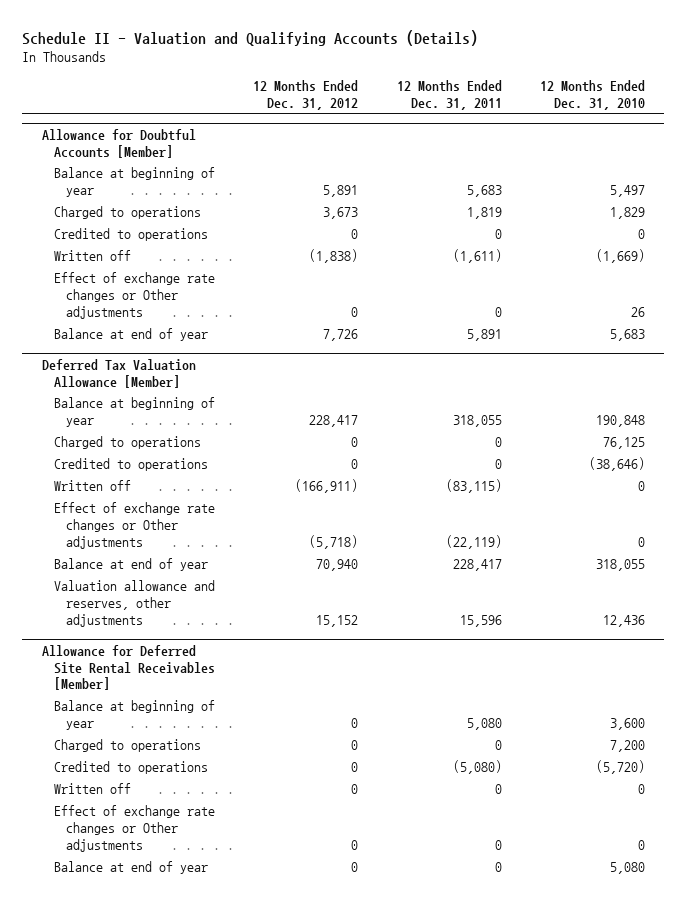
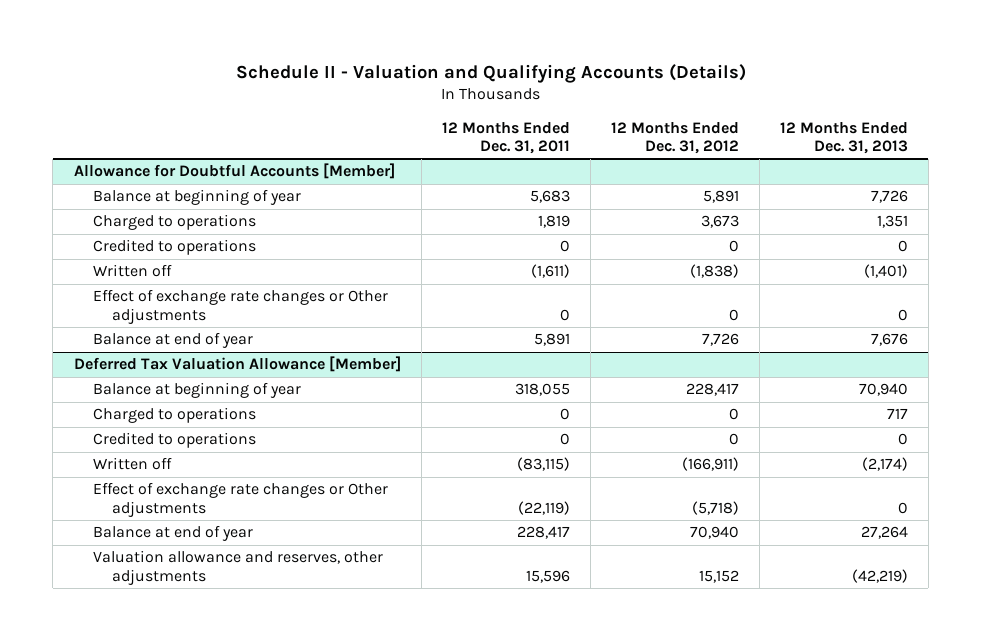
[539,80,645,111] 12 Months Ended Dec. 31, 2010 -> none
none -> [779,121,908,154] 12 Months Ended Dec. 31, 2013
[41,644,215,691] Allowance for Deferred Site Rental Receivables [Member] -> none
[53,700,215,731] Balance at beginning of year -> none
[53,739,201,753] Charged to operations -> none
[53,761,208,775] Credited to operations -> none
[53,783,131,795] Written off -> none
[53,805,215,852] Effect of exchange rate changes or Other adjustments -> none
[53,861,208,875] Balance at end of year -> none

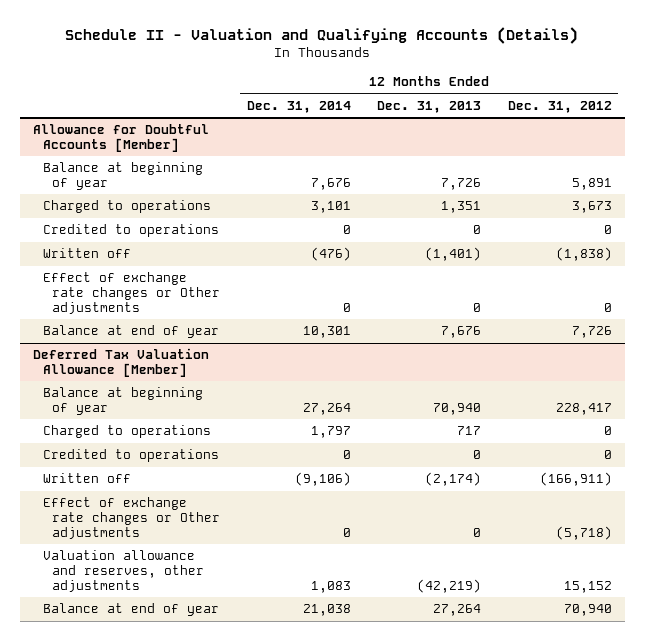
[441,121,570,154] 12 Months Ended Dec. 31, 2011 -> none
none -> [246,100,351,113] Dec. 31, 2014
[92,525,253,542] Balance at end of year -> [42,603,219,617] Balance at end of year

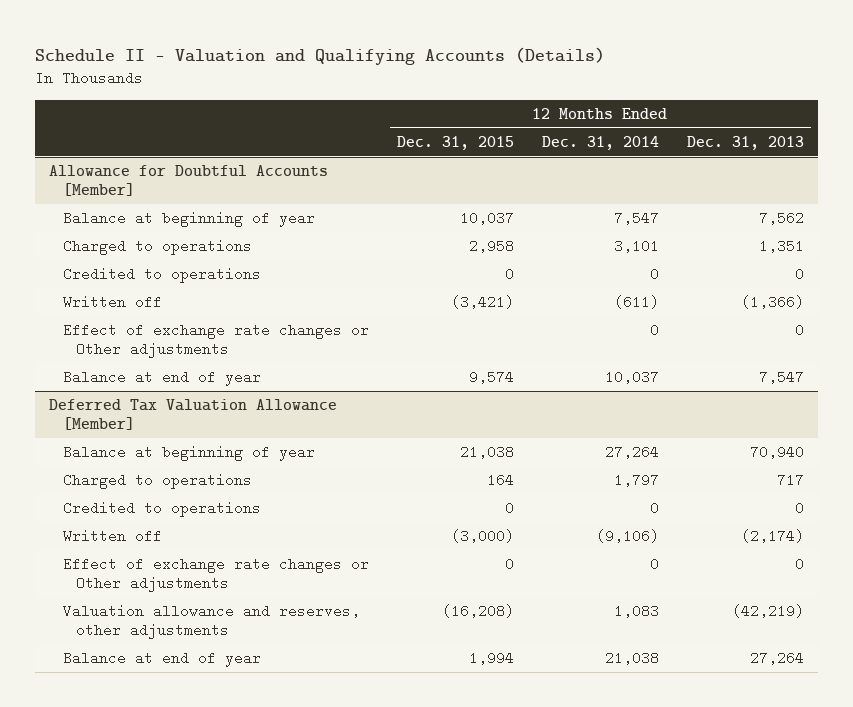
[507,100,612,113] Dec. 31, 2012 -> none
none -> [396,135,514,150] Dec. 31, 2015
[310,178,351,191] 7,676 -> [613,211,659,226] 7,547
[441,178,482,191] 7,726 -> [758,211,804,226] 7,562
[310,247,351,262] (476) -> [613,295,659,310] (611)
[425,247,482,262] (1,401) -> [740,295,804,310] (1,366)
[302,326,351,339] 10,301 -> [604,370,659,385] 10,037
[441,326,482,339] 7,676 -> [758,370,804,385] 7,547

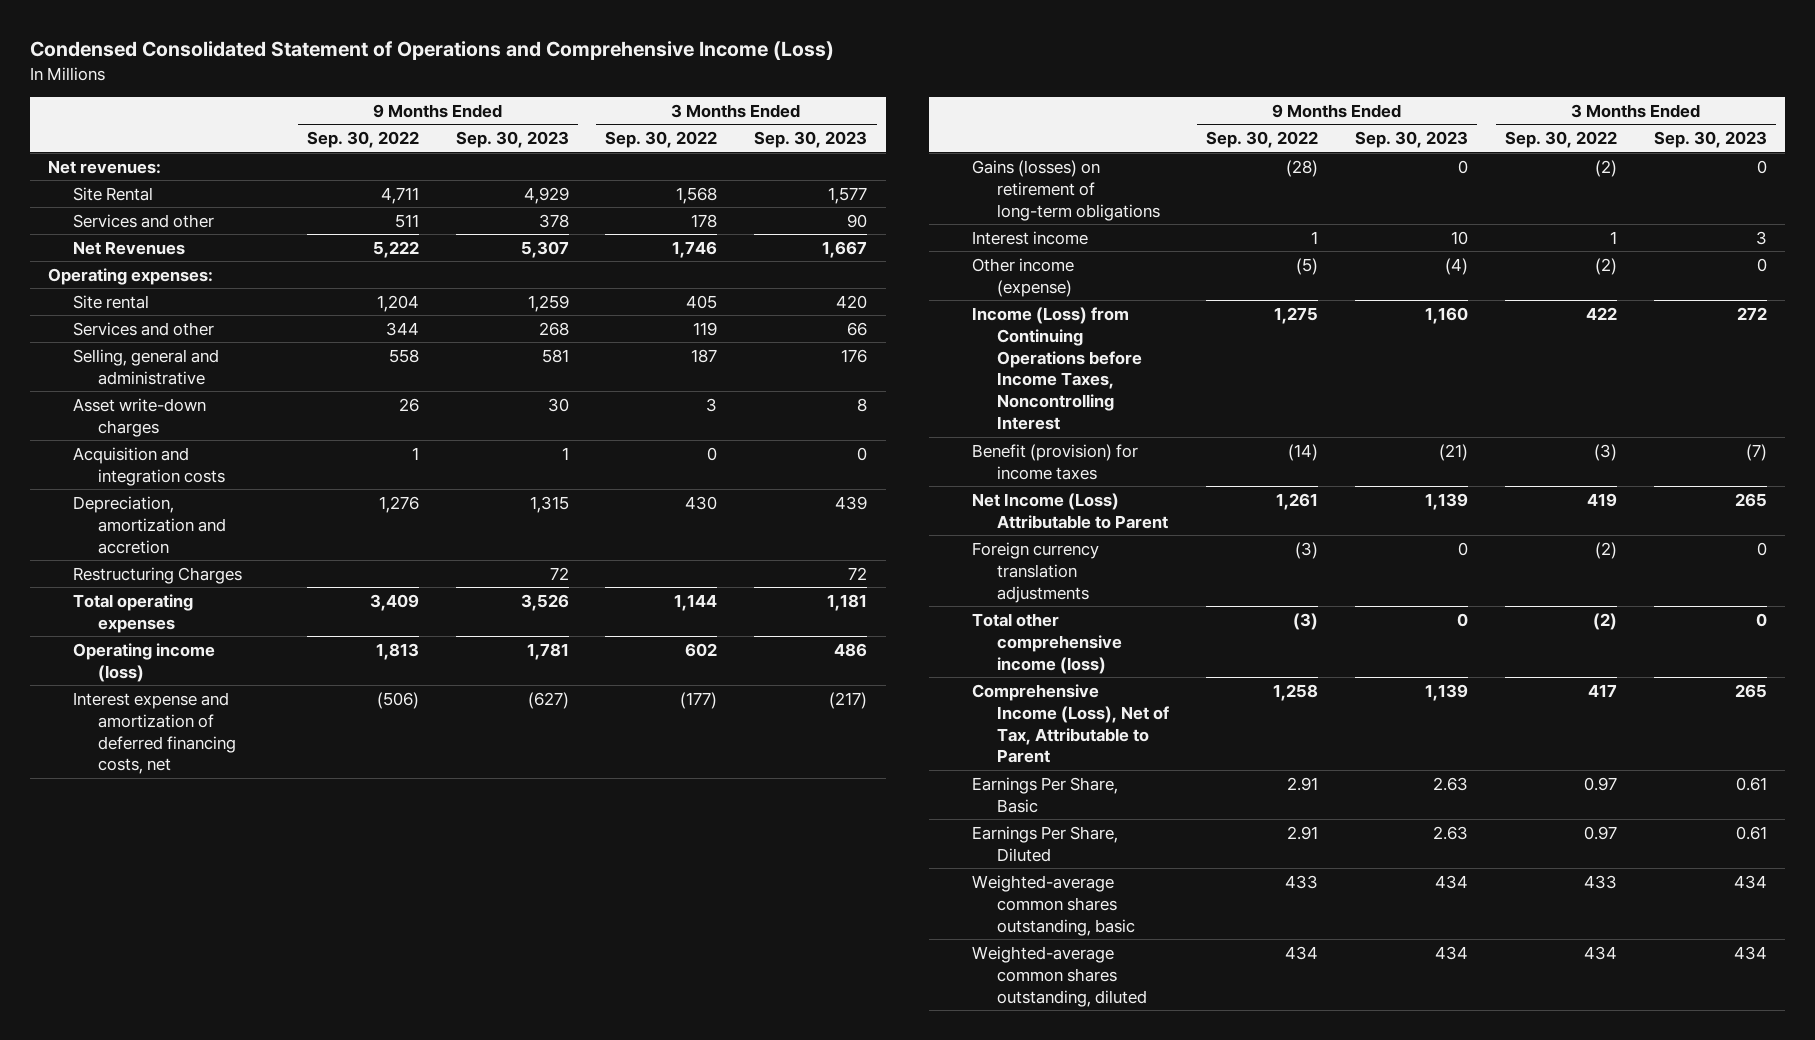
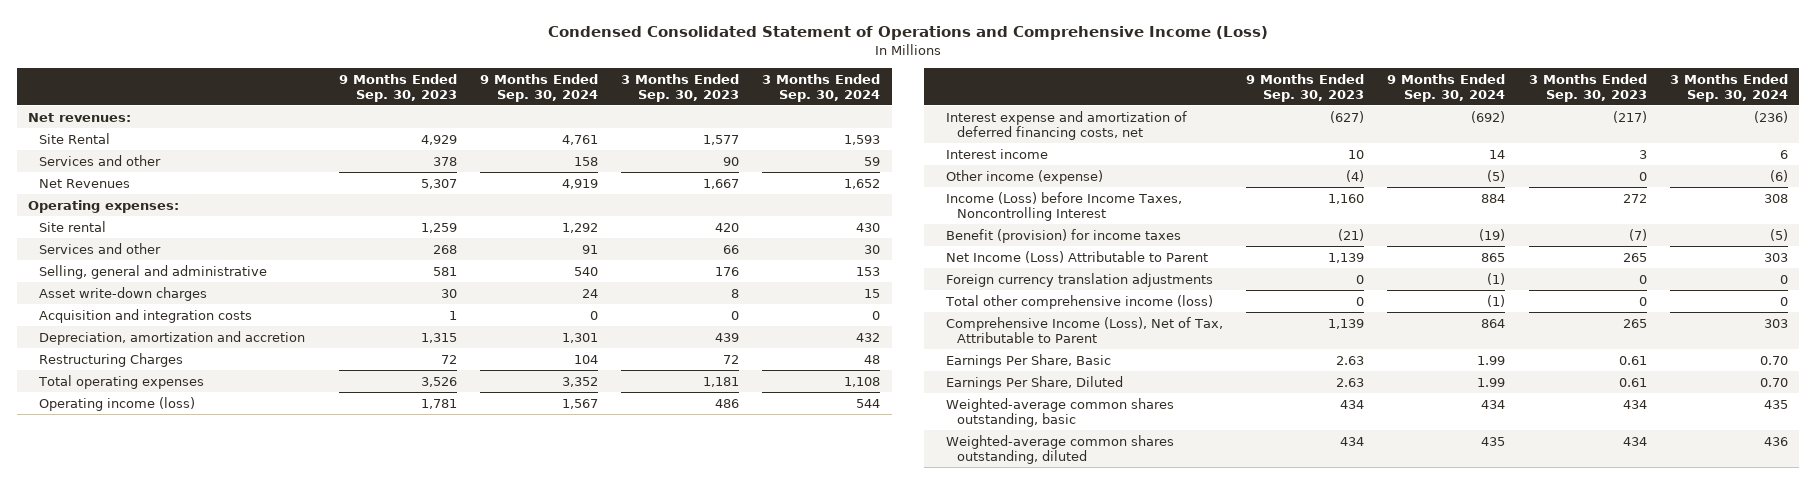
[306,130,419,148] Sep. 30, 2022 -> none
[605,130,718,148] Sep. 30, 2022 -> none
none -> [479,73,598,102] 9 Months Ended Sep. 30, 2024
none -> [762,73,881,102] 3 Months Ended Sep. 30, 2024
[972,159,1161,221] Gains (losses) on retirement of long-term obligations -> none
[972,306,1143,431] Income (Loss) from Continuing Operations before Income Taxes, Noncontrolling Interest -> [946,191,1183,221] Income (Loss) before Income Taxes, Noncontrolling Interest

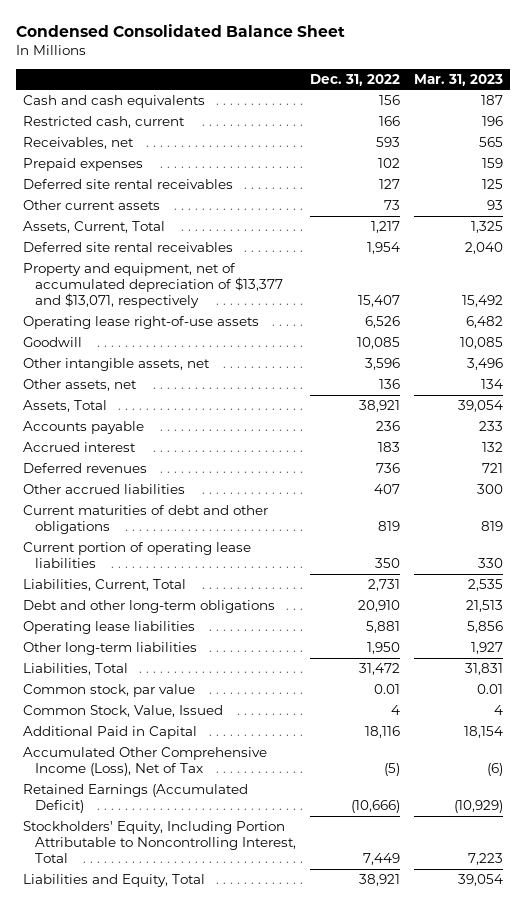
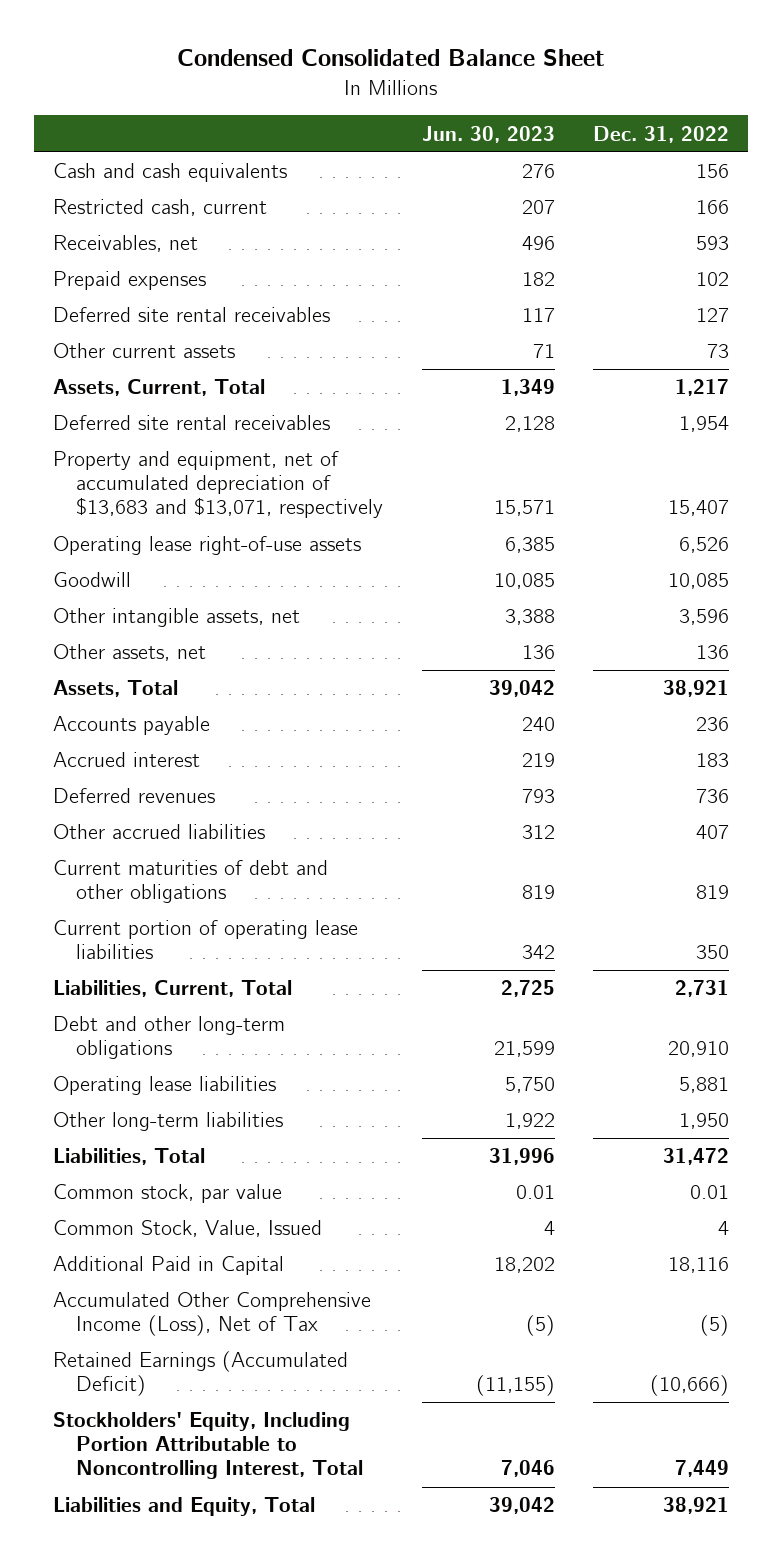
[414,73,504,86] Mar. 31, 2023 -> none
none -> [421,125,555,143] Jun. 30, 2023
[22,263,283,309] Property and equipment, net of accumulated depreciation of $13,377 and $13,071, respectively -> [53,451,384,519] Property and equipment, net of accumulated depreciation of $13,683 and $13,071, respectively

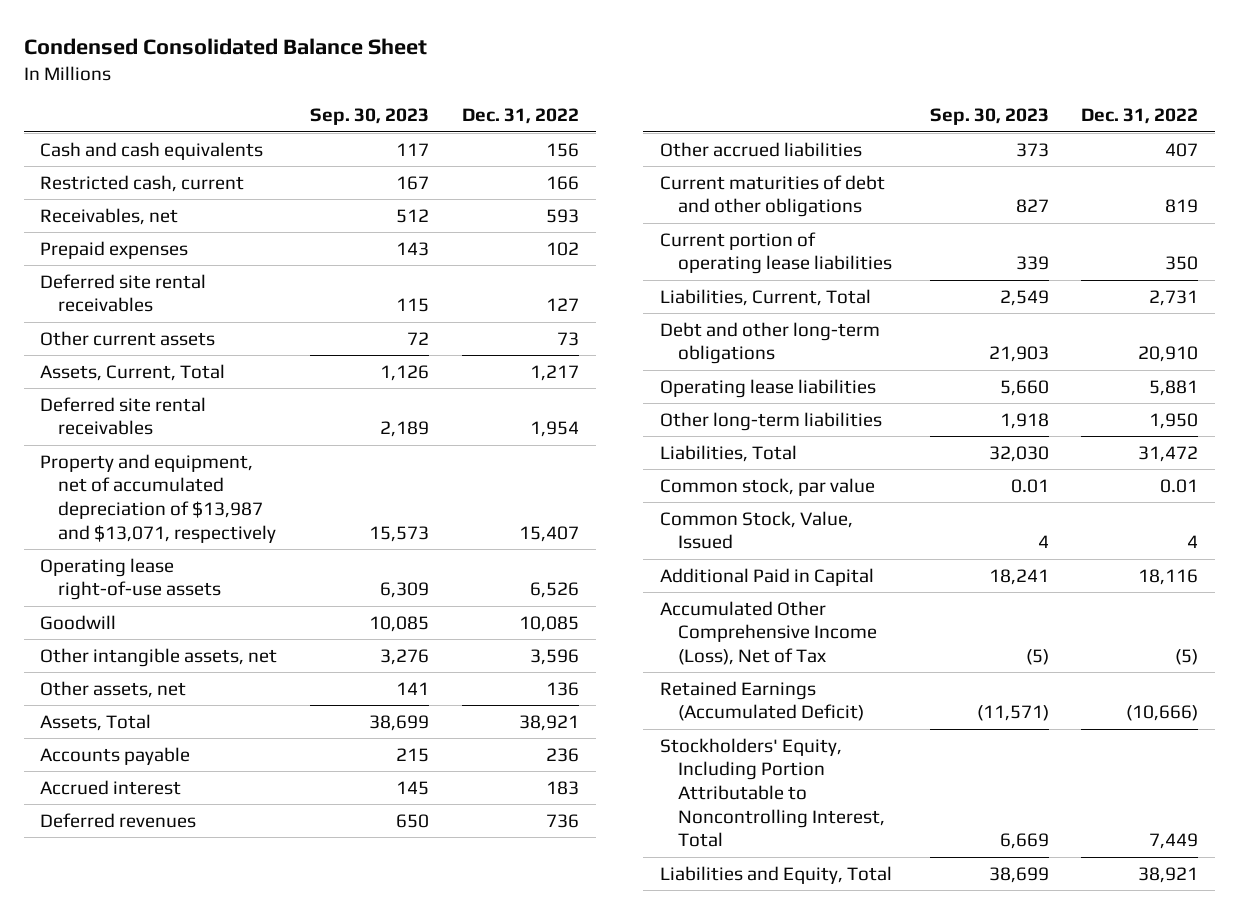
[421,125,555,143] Jun. 30, 2023 -> none
none -> [310,108,430,126] Sep. 30, 2023
[53,451,384,519] Property and equipment, net of accumulated depreciation of $13,683 and $13,071, respectively -> [40,453,277,543] Property and equipment, net of accumulated depreciation of $13,987 and $13,071, respectively

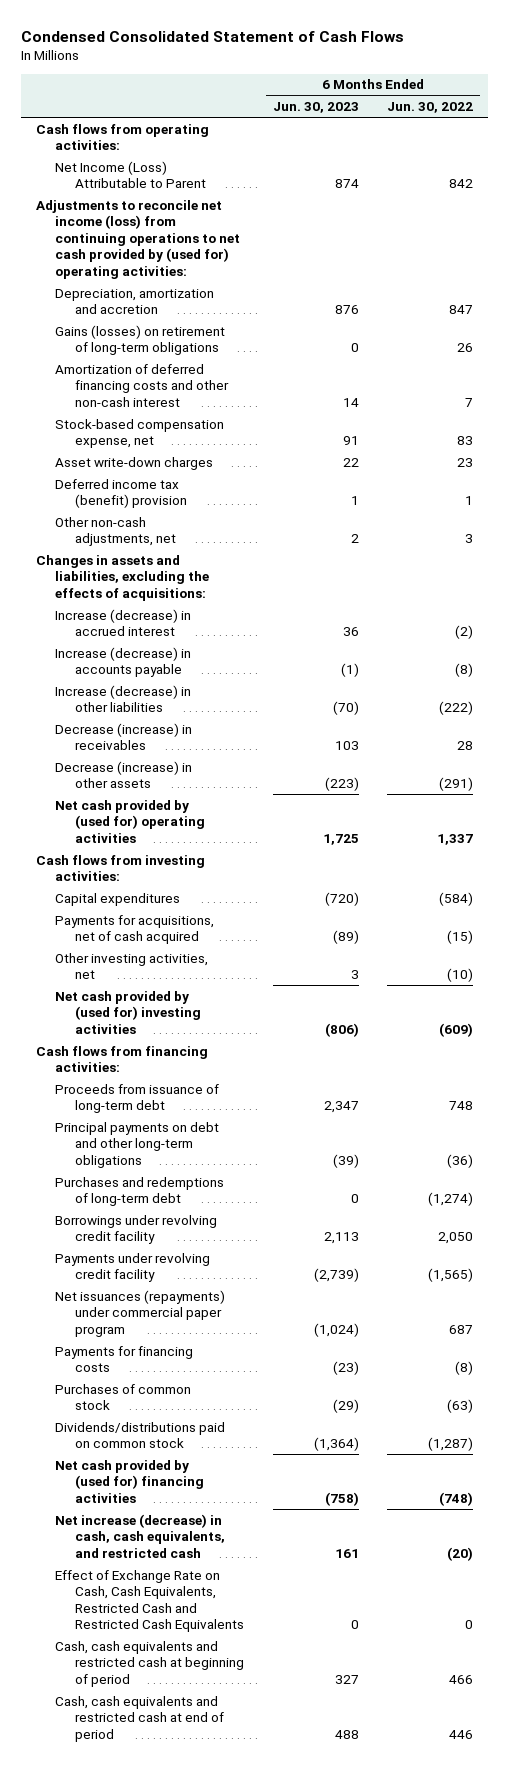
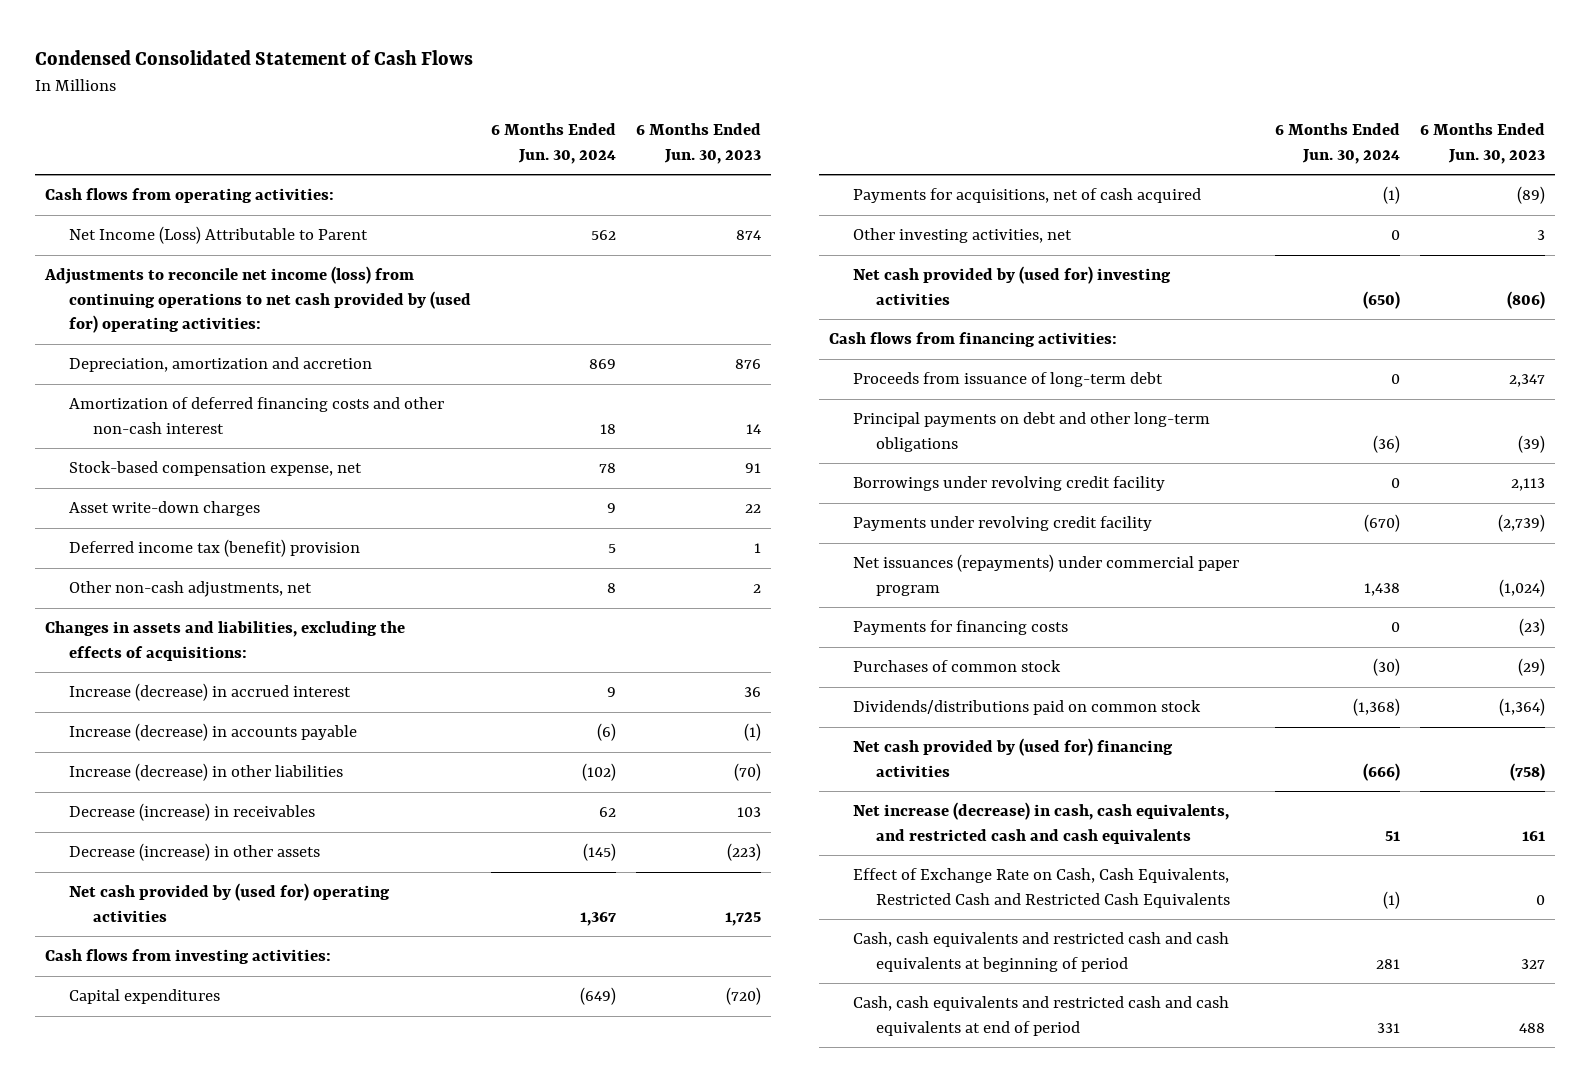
[387,102,474,114] Jun. 30, 2022 -> none
none -> [491,123,617,164] 6 Months Ended Jun. 30, 2024
[55,324,226,356] Gains (losses) on retirement of long-term obligations -> none
[55,1176,225,1207] Purchases and redemptions of long-term debt -> none
[55,1513,226,1558] Net increase (decrease) in cash, cash equivalents, and restricted cash -> [852,802,1229,844] Net increase (decrease) in cash, cash equivalents, and restricted cash and cash equivalents
[55,1640,245,1687] Cash, cash equivalents and restricted cash at beginning of period -> [852,932,1229,972] Cash, cash equivalents and restricted cash and cash equivalents at beginning of period
[55,1695,225,1742] Cash, cash equivalents and restricted cash at end of period -> [852,996,1229,1036] Cash, cash equivalents and restricted cash and cash equivalents at end of period

